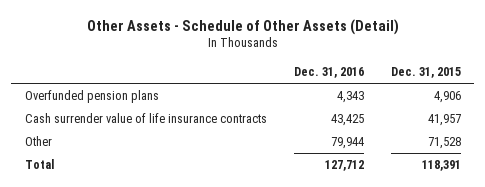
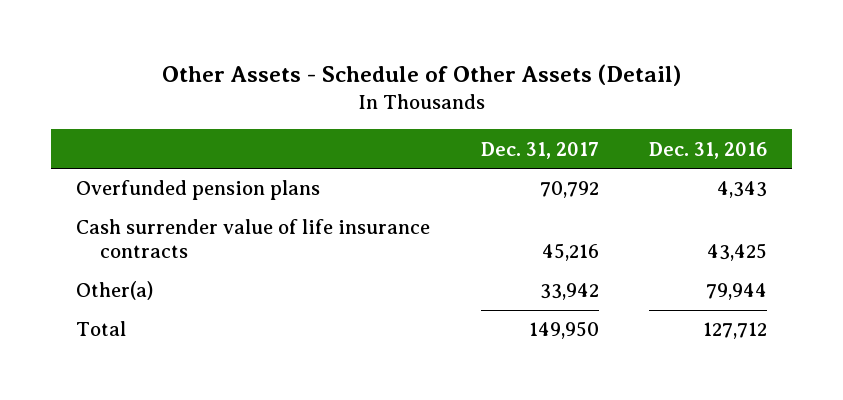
[390,66,461,78] Dec. 31, 2015 -> none
none -> [480,141,599,159] Dec. 31, 2017
[24,136,52,147] Other -> [76,281,154,301] Other(a)

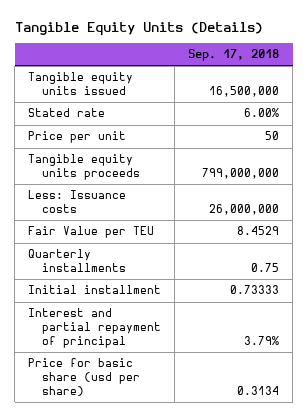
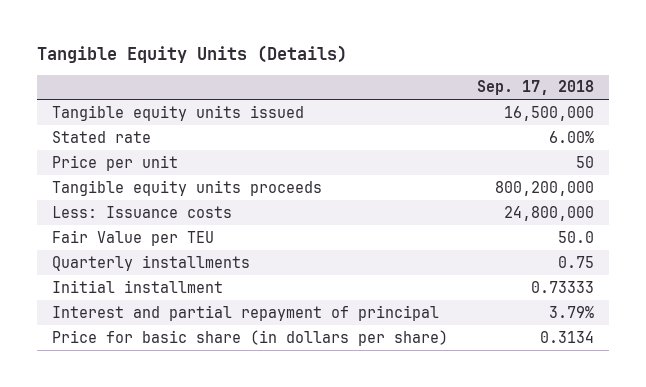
[202,168,280,180] 799,000,000 -> [494,180,594,196] 800,200,000
[209,204,280,216] 26,000,000 -> [503,205,594,221] 24,800,000
[237,226,280,236] 8.4529 -> [557,230,594,243] 50.0
[28,358,141,396] Price for basic share (usd per share) -> [51,329,448,346] Price for basic share (in dollars per share)

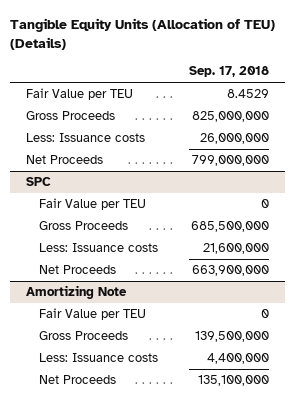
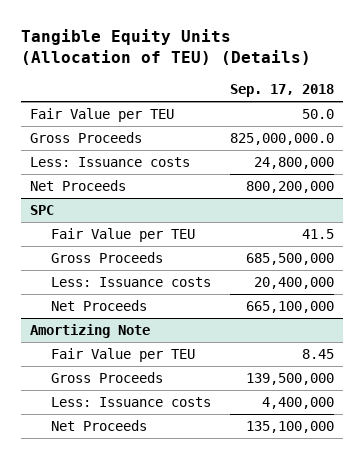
[227,89,270,99] 8.4529 -> [302,108,335,119] 50.0
[192,111,270,123] 825,000,000 -> [230,132,335,145] 825,000,000.0
[200,133,270,145] 26,000,000 -> [254,156,335,169] 24,800,000
[192,155,270,167] 799,000,000 -> [246,180,335,193] 800,200,000
[261,199,270,209] 0 -> [302,228,335,239] 41.5
[203,243,270,255] 21,600,000 -> [254,276,335,289] 20,400,000
[192,265,270,277] 663,900,000 -> [246,300,335,313] 665,100,000
[261,309,270,319] 0 -> [302,348,335,359] 8.45

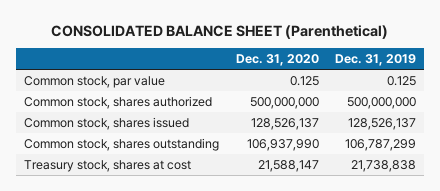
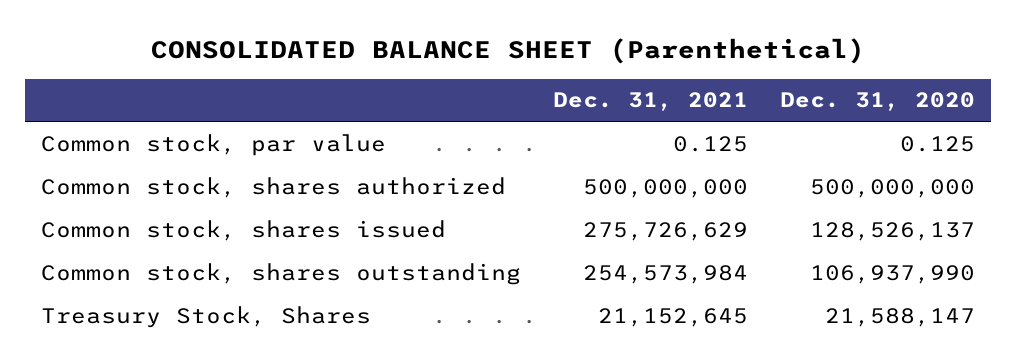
[334,54,416,67] Dec. 31, 2019 -> none
none -> [553,92,749,112] Dec. 31, 2021
[24,159,192,172] Treasury stock, shares at cost -> [41,305,372,328] Treasury Stock, Shares

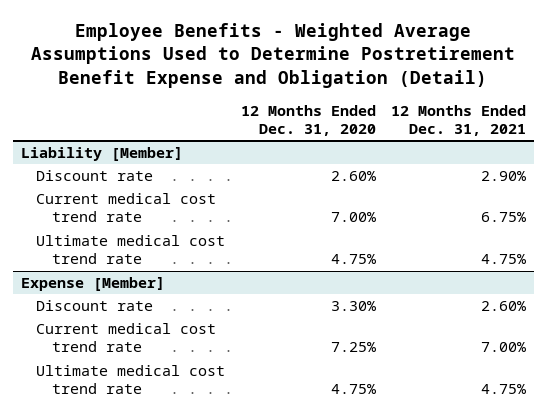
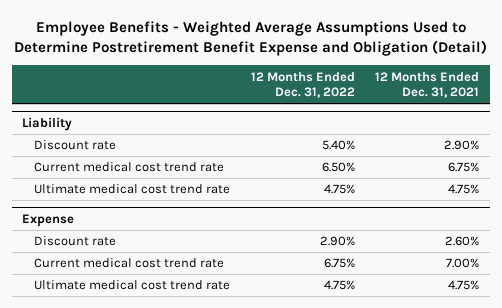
[240,104,376,136] 12 Months Ended Dec. 31, 2020 -> none
none -> [250,71,355,99] 12 Months Ended Dec. 31, 2022
[20,147,183,162] Liability [Member] -> [22,116,73,131] Liability
[20,277,165,292] Expense [Member] -> [22,213,75,227] Expense

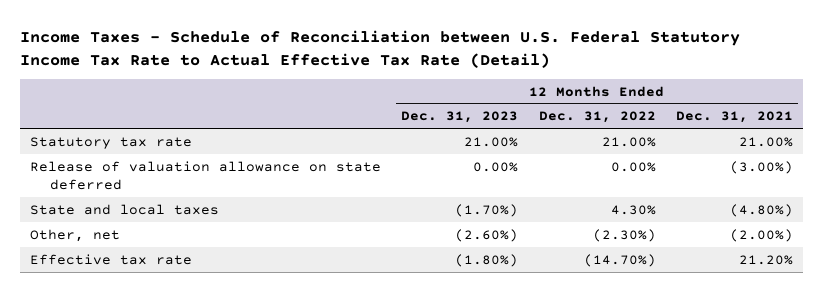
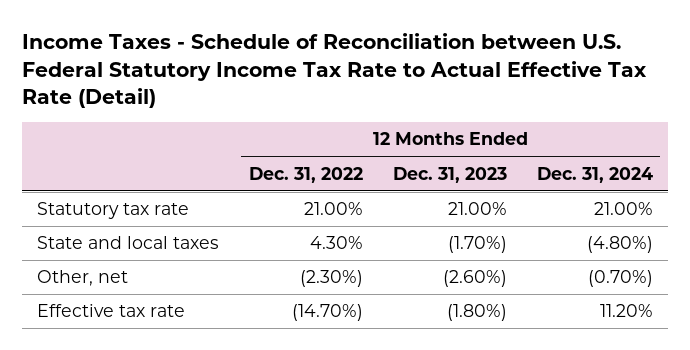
[676,111,794,124] Dec. 31, 2021 -> none
none -> [536,166,653,183] Dec. 31, 2024
[29,160,381,191] Release of valuation allowance on state deferred -> none

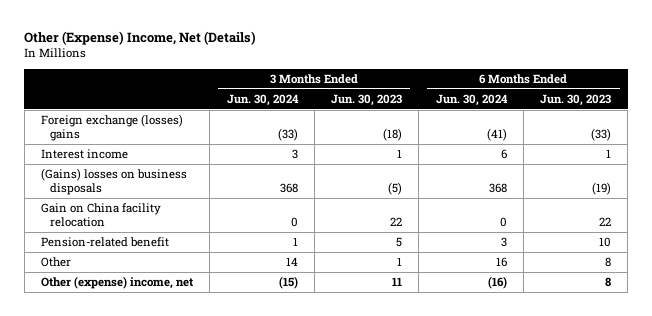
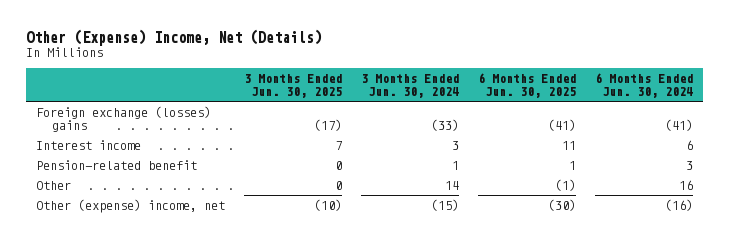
[331,93,403,106] Jun. 30, 2023 -> none
[540,93,612,106] Jun. 30, 2023 -> none
none -> [243,73,342,98] 3 Months Ended Jun. 30, 2025
none -> [478,72,577,98] 6 Months Ended Jun. 30, 2025
[41,168,188,195] (Gains) losses on business disposals -> none
[41,203,162,227] Gain on China facility relocation -> none

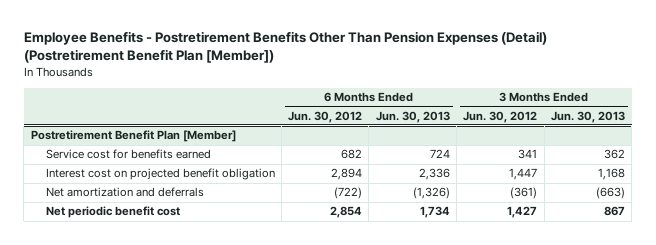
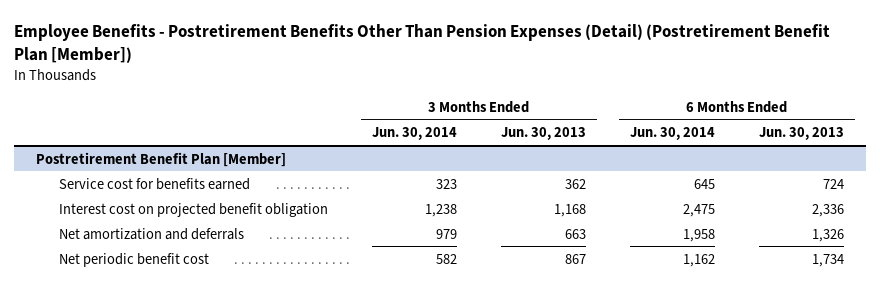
[288,110,363,123] Jun. 30, 2012 -> none
[463,110,538,123] Jun. 30, 2012 -> none
none -> [371,127,457,141] Jun. 30, 2014
none -> [629,127,715,141] Jun. 30, 2014
[412,187,450,200] (1,326) -> [811,228,844,242] 1,326
[595,187,625,200] (663) -> [564,228,586,239] 663

